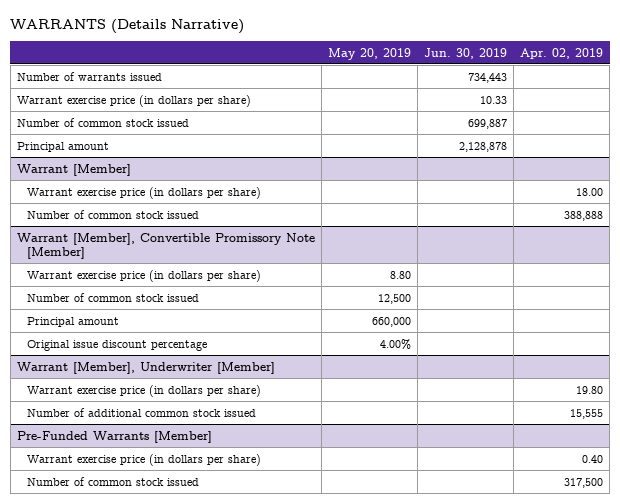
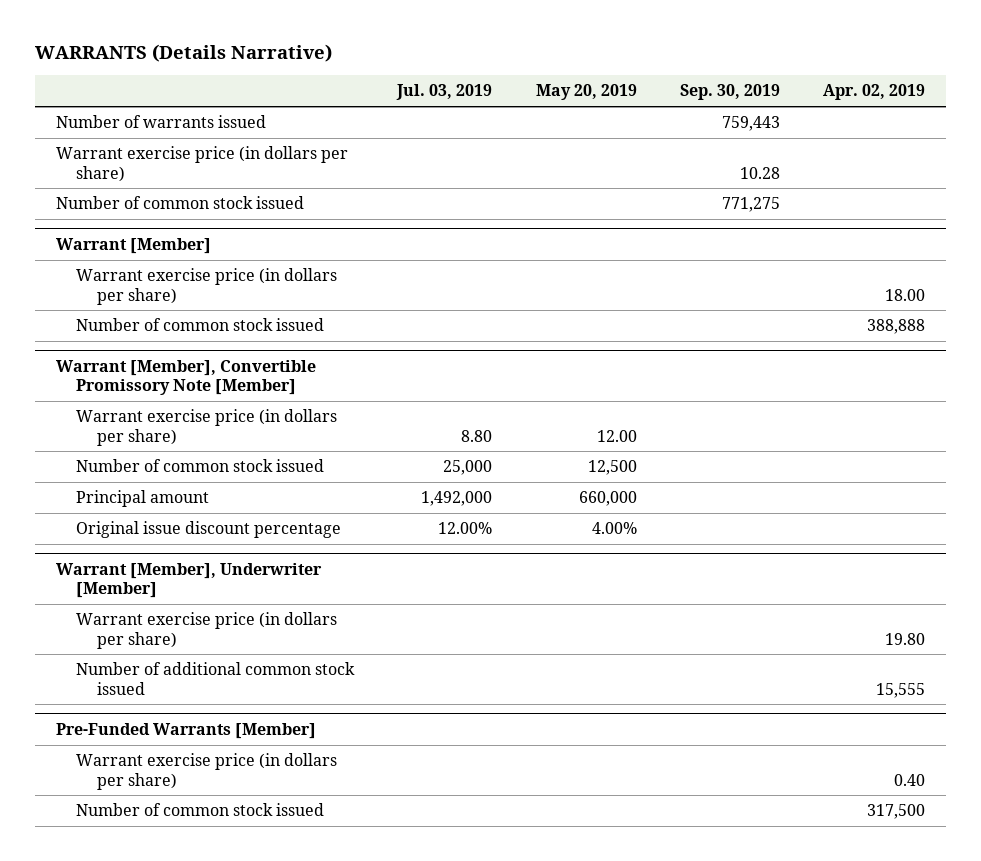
[424,47,508,59] Jun. 30, 2019 -> none
none -> [396,84,493,101] Jul. 03, 2019
none -> [679,84,780,101] Sep. 30, 2019
[17,141,110,152] Principal amount -> none
[390,270,412,279] 8.80 -> [596,429,637,442] 12.00

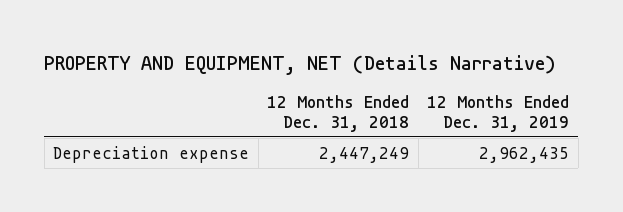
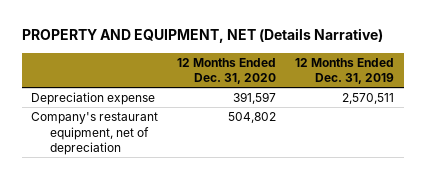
[267,95,410,132] 12 Months Ended Dec. 31, 2018 -> none
none -> [177,57,277,85] 12 Months Ended Dec. 31, 2020
[479,146,570,163] 2,962,435 -> [342,93,395,105] 2,570,511
none -> [31,112,159,156] Company's restaurant equipment, net of depreciation

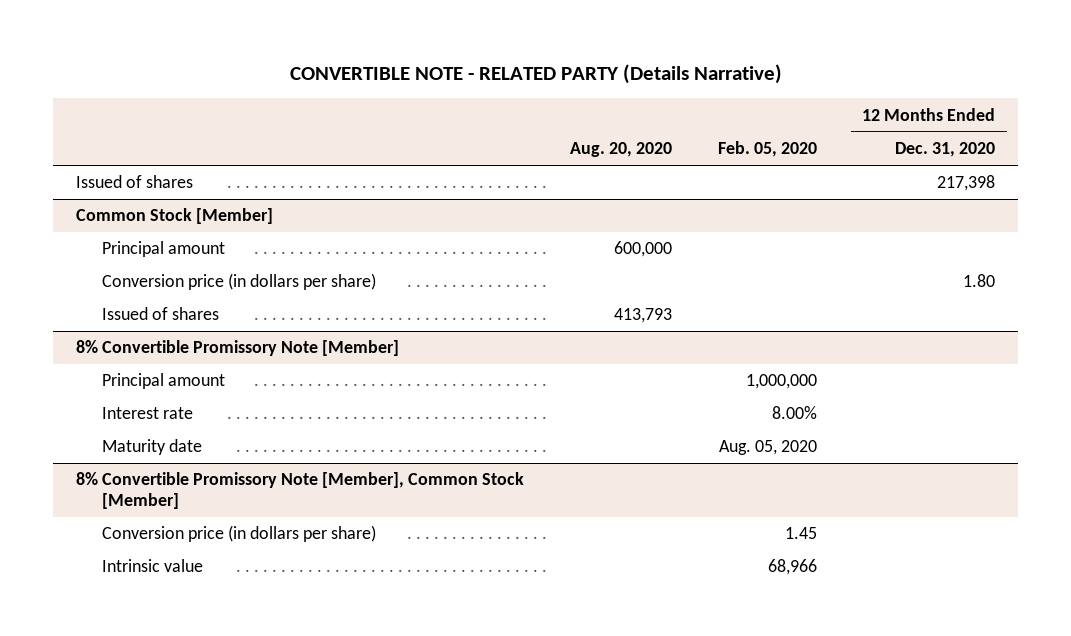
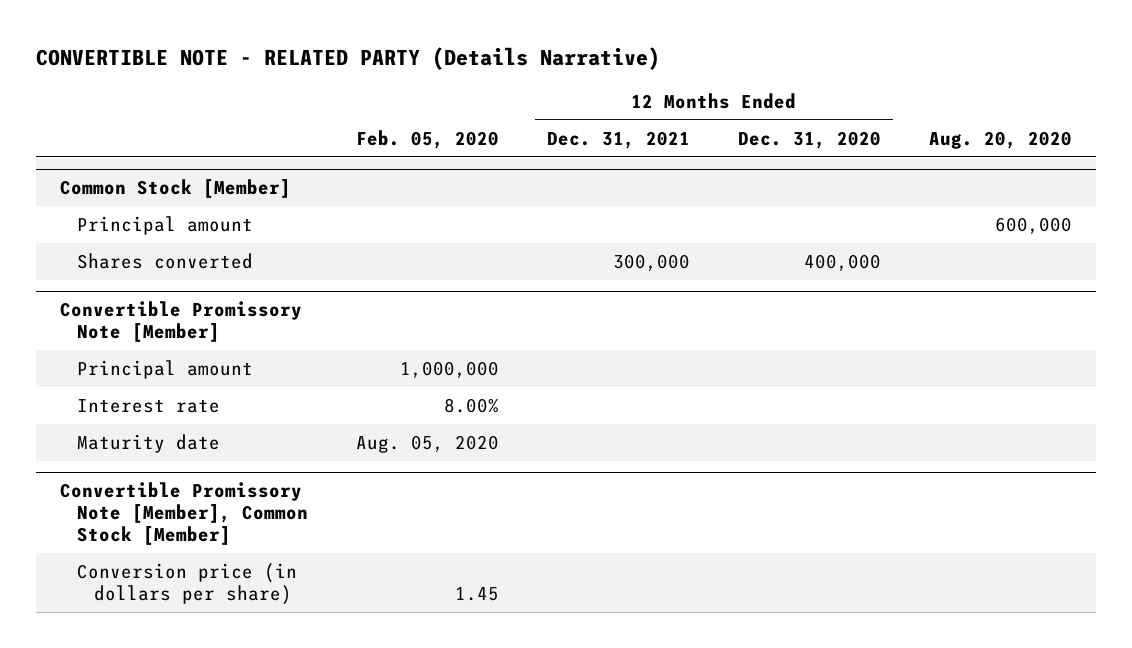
none -> [547,130,691,149] Dec. 31, 2021
[75,175,193,189] Issued of shares -> none
[102,273,377,291] Conversion price (in dollars per share) -> none
[102,307,220,321] Issued of shares -> none
none -> [76,252,253,269] Shares converted
[75,340,399,357] 8% Convertible Promissory Note [Member] -> [59,300,302,343] Convertible Promissory Note [Member]
[75,472,524,510] 8% Convertible Promissory Note [Member], Common Stock [Member] -> [59,481,308,546] Convertible Promissory Note [Member], Common Stock [Member]
[102,559,204,573] Intrinsic value -> none

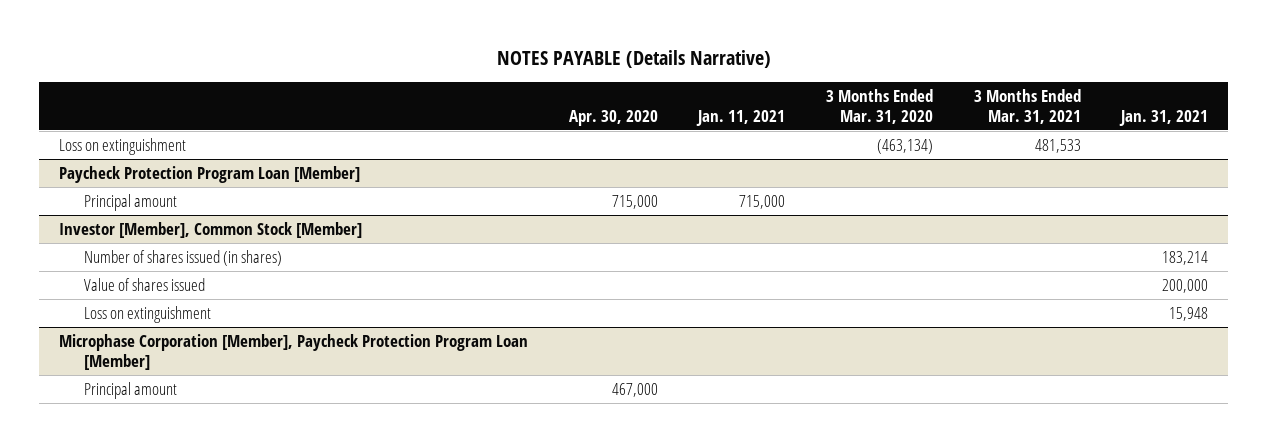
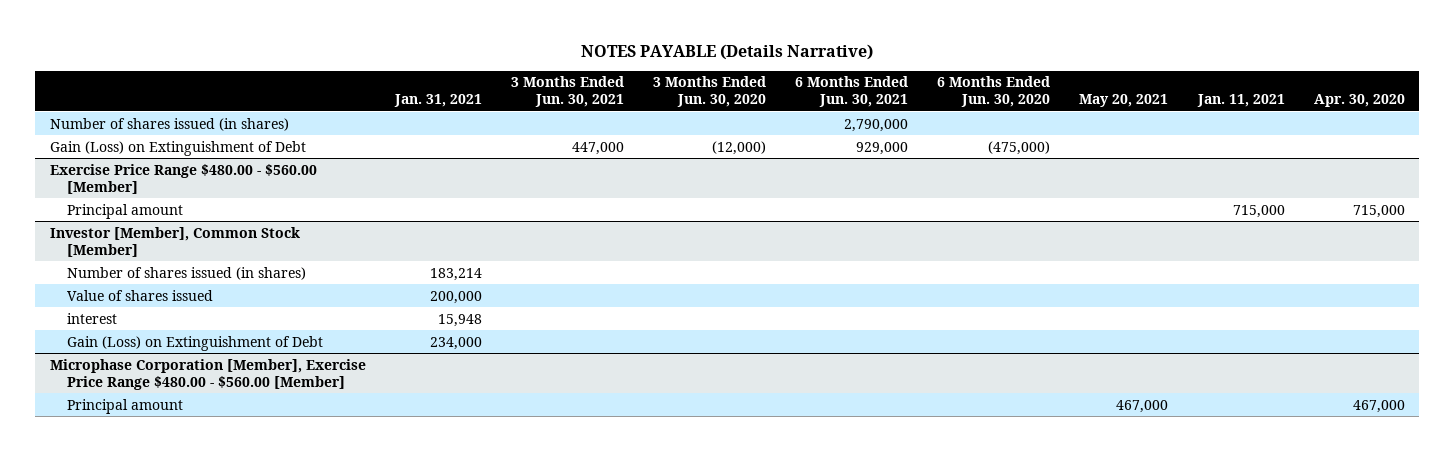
[825,89,933,124] 3 Months Ended Mar. 31, 2020 -> none
[973,89,1081,124] 3 Months Ended Mar. 31, 2021 -> none
none -> [511,76,625,108] 3 Months Ended Jun. 30, 2021
none -> [653,76,767,108] 3 Months Ended Jun. 30, 2020
none -> [795,76,909,108] 6 Months Ended Jun. 30, 2021
none -> [937,76,1051,108] 6 Months Ended Jun. 30, 2020
none -> [1079,94,1169,108] May 20, 2021
none -> [49,117,289,131] Number of shares issued (in shares)
[59,137,187,155] Loss on extinguishment -> [49,140,306,156] Gain (Loss) on Extinguishment of Debt
[59,165,361,183] Paycheck Protection Program Loan [Member] -> [49,163,317,194] Exercise Price Range $480.00 - $560.00 [Member]
none -> [66,312,117,324] interest
[83,305,211,323] Loss on extinguishment -> [66,335,323,351] Gain (Loss) on Extinguishment of Debt
[1169,306,1209,321] 15,948 -> [429,336,482,350] 234,000
[59,333,529,370] Microphase Corporation [Member], Paycheck Protection Program Loan [Member] -> [49,358,366,390] Microphase Corporation [Member], Exercise Price Range $480.00 - $560.00 [Member]

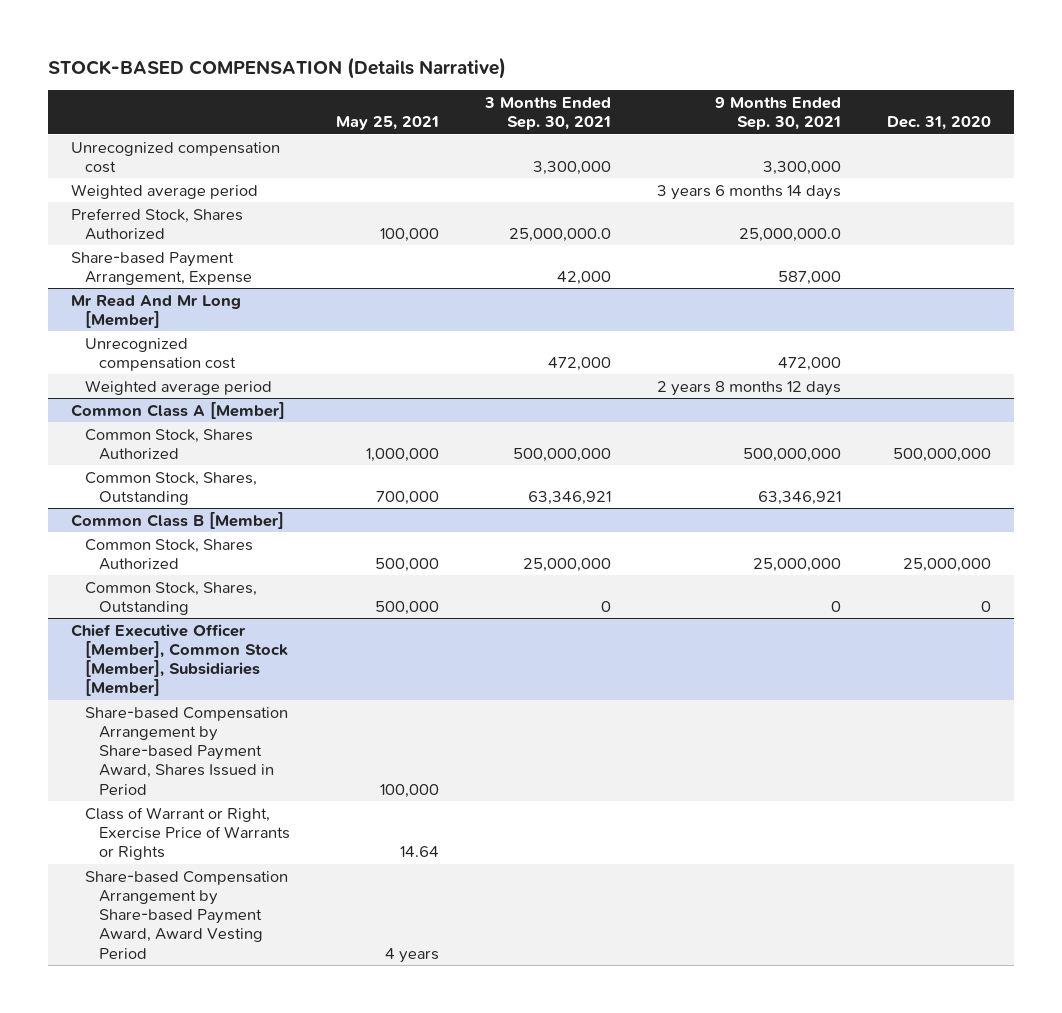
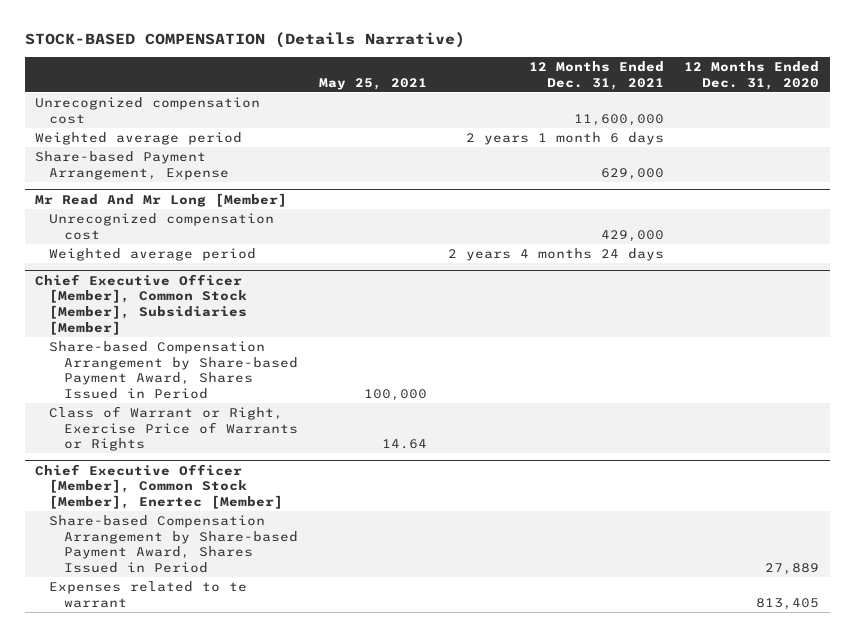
[484,96,612,131] 3 Months Ended Sep. 30, 2021 -> none
[715,96,842,131] 9 Months Ended Sep. 30, 2021 -> none
[887,116,992,131] Dec. 31, 2020 -> none
none -> [528,60,664,90] 12 Months Ended Dec. 31, 2021
none -> [684,60,820,90] 12 Months Ended Dec. 31, 2020
[71,207,244,240] Preferred Stock, Shares Authorized -> none
[71,401,286,419] Common Class A [Member] -> none
[85,428,254,460] Common Stock, Shares Authorized -> none
[85,471,258,505] Common Stock, Shares, Outstanding -> none
[71,511,285,529] Common Class B [Member] -> none
[85,538,254,570] Common Stock, Shares Authorized -> none
[85,581,258,615] Common Stock, Shares, Outstanding -> none
[85,870,289,959] Share-based Compensation Arrangement by Share-based Payment Award, Award Vesting Period -> none
none -> [35,463,284,510] Chief Executive Officer [Member], Common Stock [Member], Enertec [Member]
none -> [49,514,298,574] Share-based Compensation Arrangement by Share-based Payment Award, Shares Issued in Period
none -> [49,580,248,608] Expenses related to te warrant

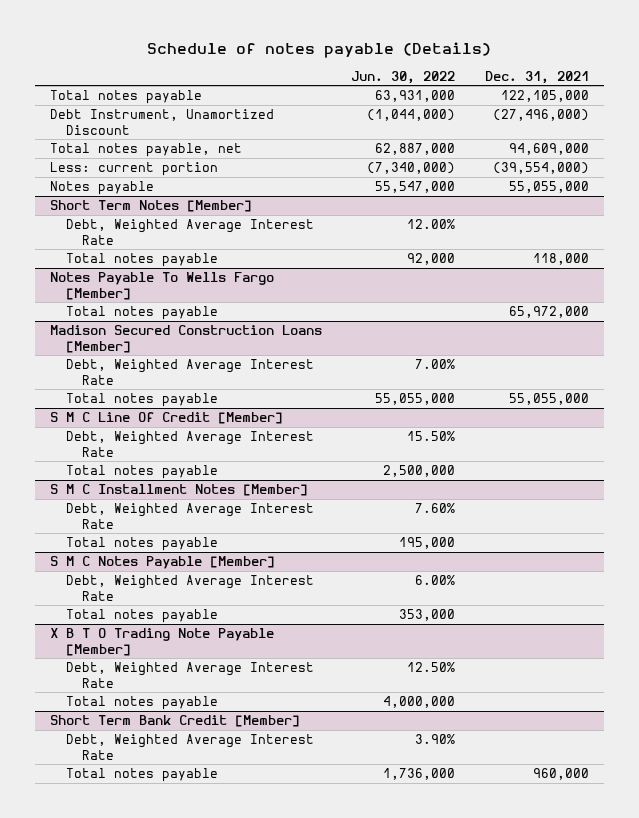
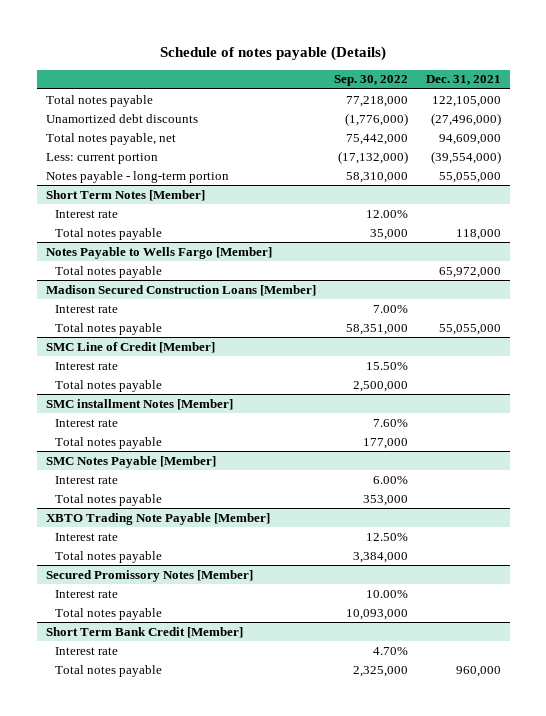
[351,70,456,84] Jun. 30, 2022 -> none
none -> [333,75,408,87] Sep. 30, 2022
[49,109,274,135] Debt Instrument, Unamortized Discount -> [45,113,198,123] Unamortized debt discounts
[49,181,154,196] Notes payable -> [45,170,229,183] Notes payable - long-term portion
[65,219,314,245] Debt, Weighted Average Interest Rate -> [54,209,118,218] Interest rate
[49,272,274,300] Notes Payable To Wells Fargo [Member] -> [45,246,272,259] Notes Payable to Wells Fargo [Member]
[65,359,314,385] Debt, Weighted Average Interest Rate -> [54,304,118,313] Interest rate
[49,412,283,425] S M C Line Of Credit [Member] -> [45,341,215,353] SMC Line of Credit [Member]
[65,431,314,457] Debt, Weighted Average Interest Rate -> [54,361,118,370] Interest rate
[49,484,308,497] S M C Installment Notes [Member] -> [45,398,233,410] SMC installment Notes [Member]
[65,503,314,529] Debt, Weighted Average Interest Rate -> [54,418,118,427] Interest rate
[49,556,275,570] S M C Notes Payable [Member] -> [45,455,216,468] SMC Notes Payable [Member]
[65,575,314,601] Debt, Weighted Average Interest Rate -> [54,475,118,484] Interest rate
[49,628,274,656] X B T O Trading Note Payable [Member] -> [45,512,270,525] XBTO Trading Note Payable [Member]
[65,662,314,688] Debt, Weighted Average Interest Rate -> [54,532,118,541] Interest rate
none -> [45,569,253,582] Secured Promissory Notes [Member]
none -> [54,589,118,598] Interest rate
none -> [54,607,162,620] Total notes payable
[65,734,314,760] Debt, Weighted Average Interest Rate -> [54,646,118,655] Interest rate

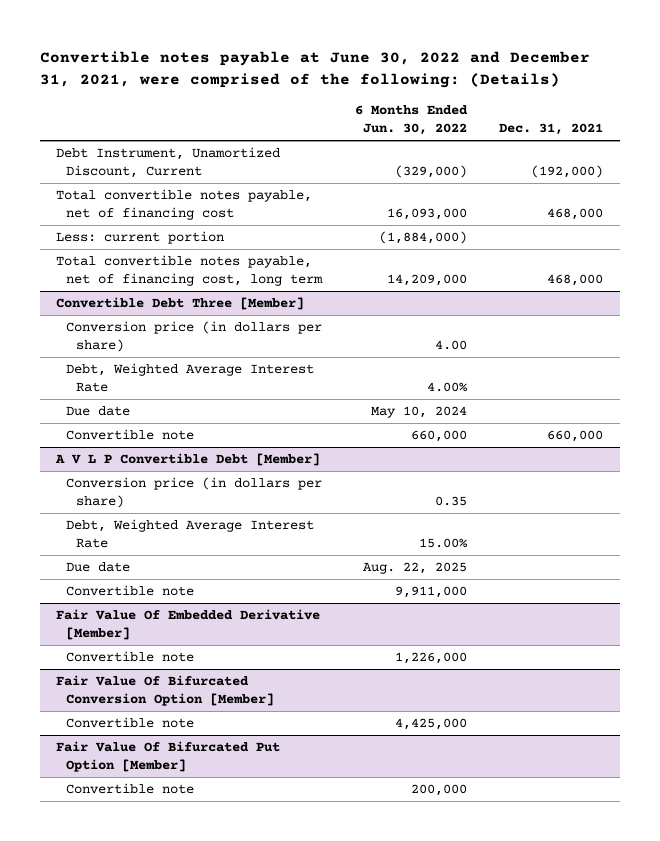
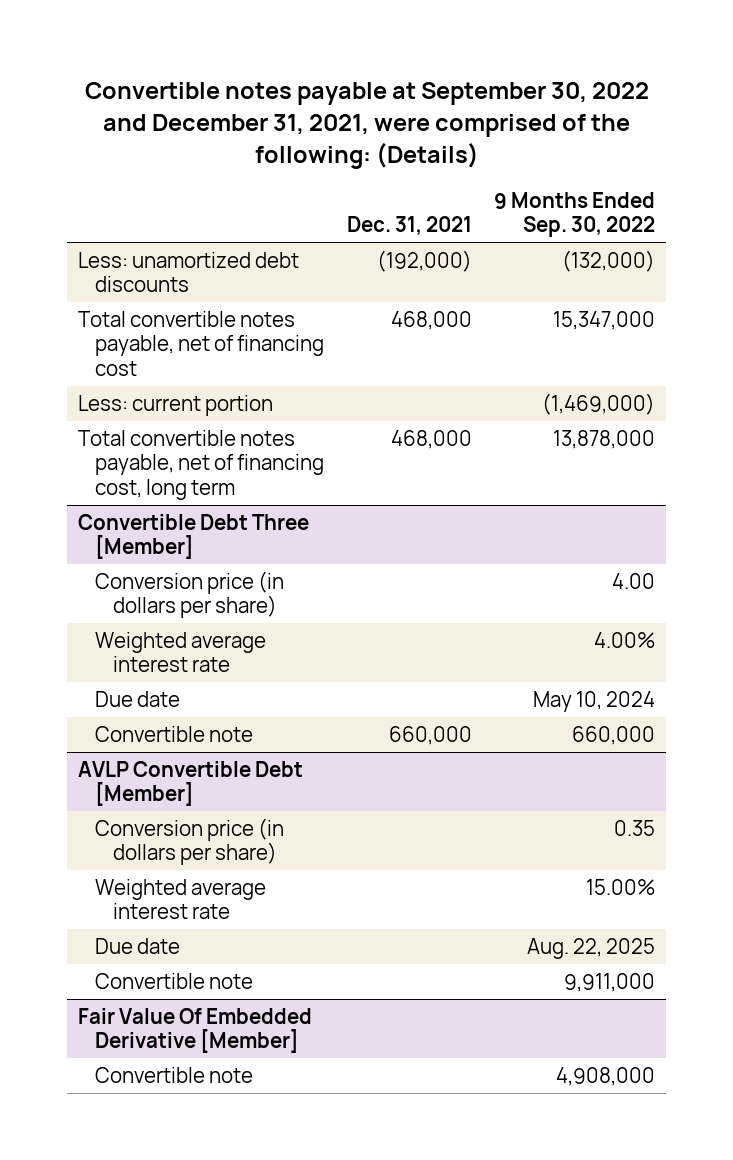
[40,50,591,88] Convertible notes payable at June 30, 2022 and December 31, 2021, were comprised of the following: (Details) -> [84,81,649,169] Convertible notes payable at September 30, 2022 and December 31, 2021, were comprised of the following: (Details)
[354,105,468,136] 6 Months Ended Jun. 30, 2022 -> none
none -> [494,192,656,238] 9 Months Ended Sep. 30, 2022
[56,147,281,179] Debt Instrument, Unamortized Discount, Current -> [77,251,299,293] Less: unamortized debt discounts
[66,363,315,393] Debt, Weighted Average Interest Rate -> [95,631,267,673] Weighted average interest rate
[55,453,321,467] A V L P Convertible Debt [Member] -> [77,760,303,807] AVLP Convertible Debt [Member]
[66,519,315,549] Debt, Weighted Average Interest Rate -> [95,878,267,920] Weighted average interest rate
[56,675,275,707] Fair Value Of Bifurcated Conversion Option [Member] -> none
[66,717,195,729] Convertible note -> none
[56,741,281,773] Fair Value Of Bifurcated Put Option [Member] -> none
[66,783,195,795] Convertible note -> none

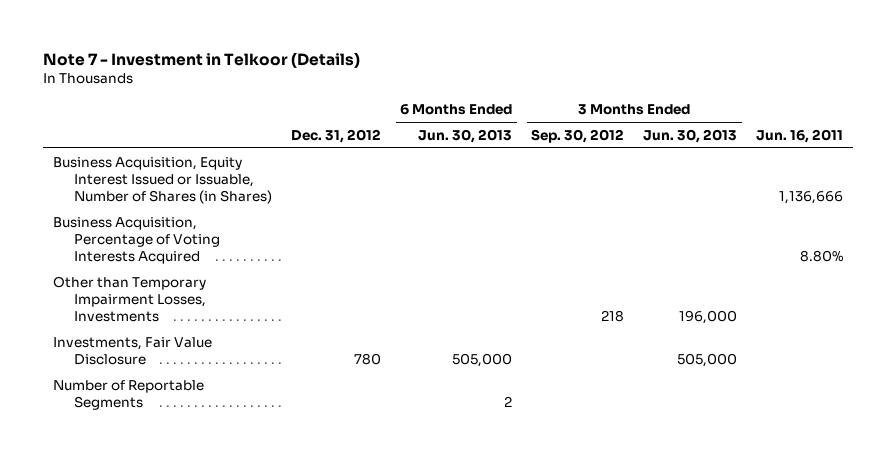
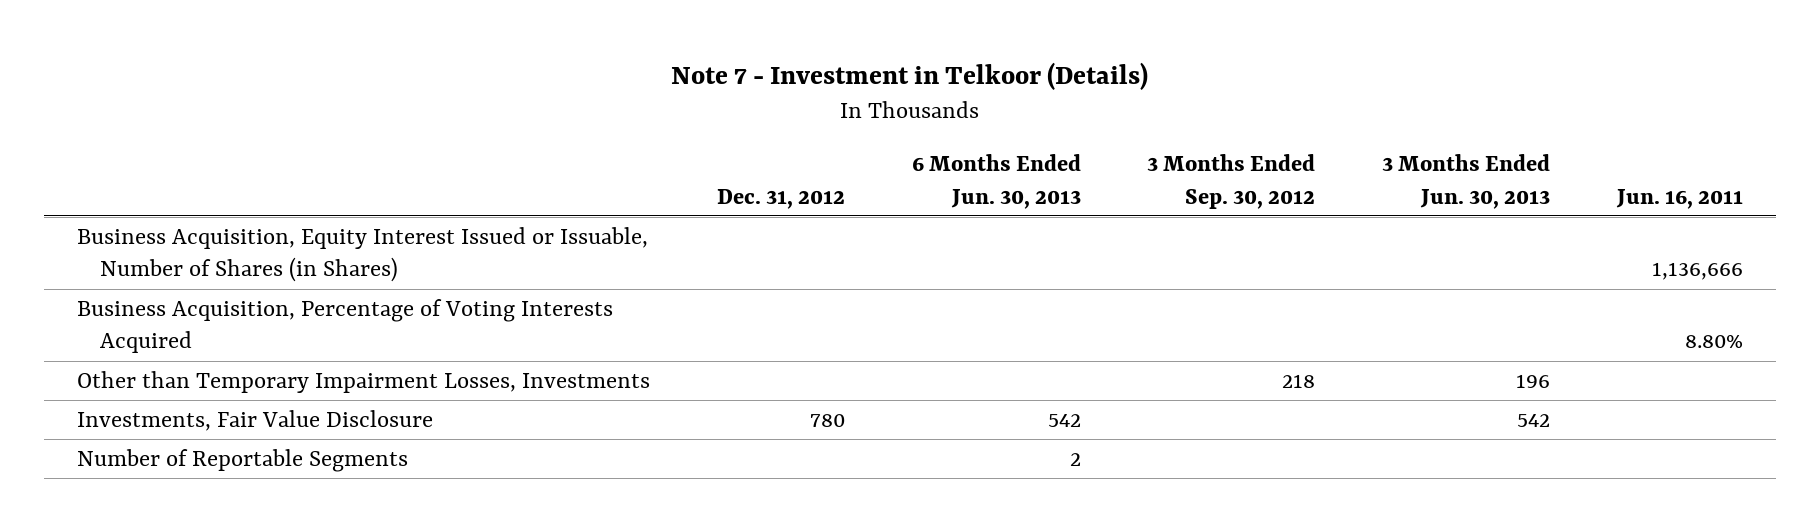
[679,309,738,324] 196,000 -> [1516,373,1551,388] 196
[452,352,513,367] 505,000 -> [1047,413,1081,427] 542
[677,352,738,367] 505,000 -> [1517,413,1551,427] 542

